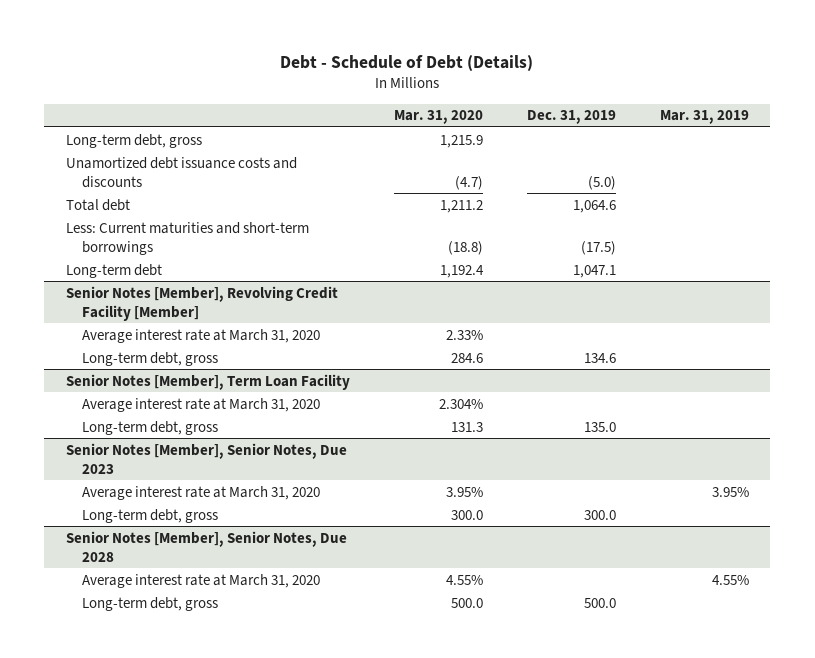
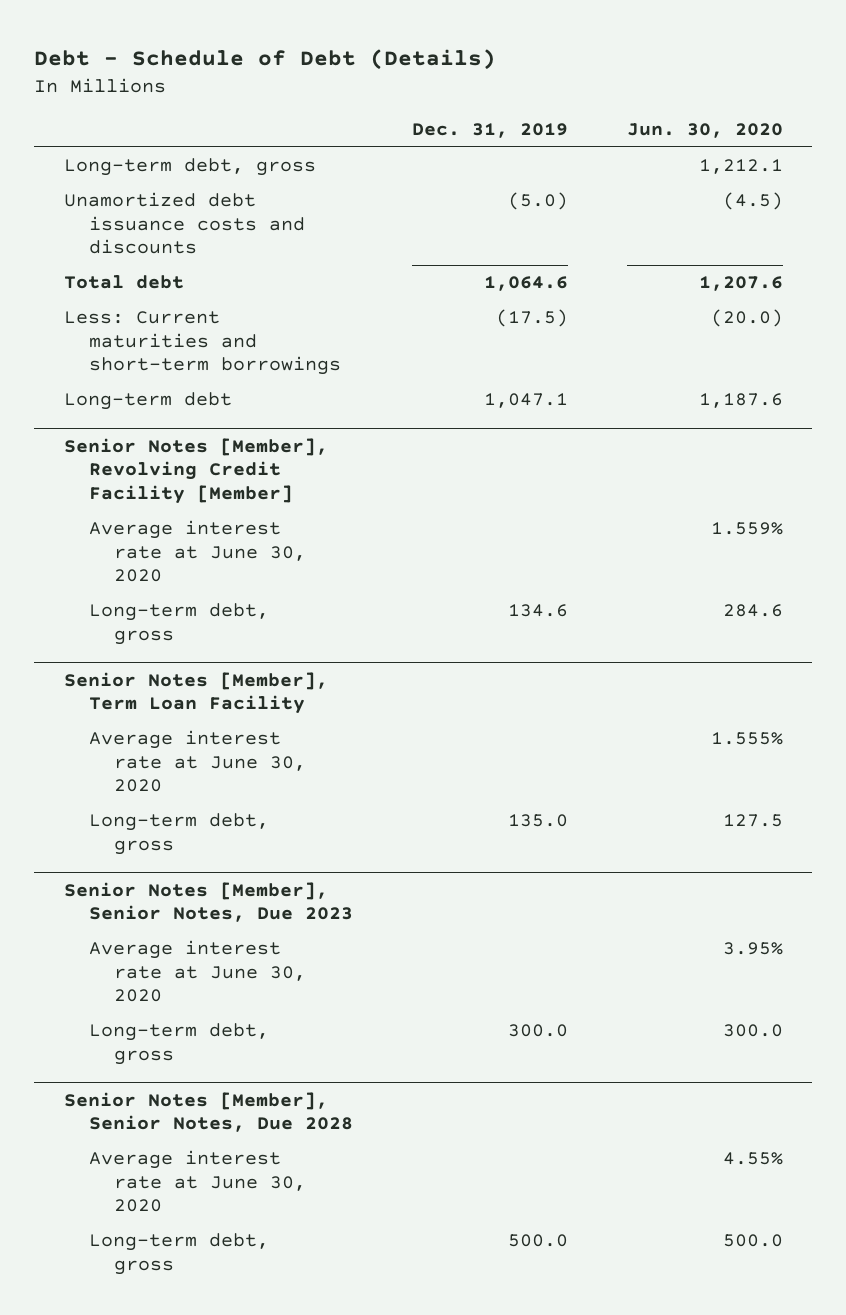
[393,110,483,125] Mar. 31, 2020 -> none
[659,110,749,125] Mar. 31, 2019 -> none
none -> [626,122,783,138] Jun. 30, 2020
[82,328,321,343] Average interest rate at March 31, 2020 -> [88,520,307,583] Average interest rate at June 30, 2020
[82,397,321,412] Average interest rate at March 31, 2020 -> [88,730,307,793] Average interest rate at June 30, 2020
[82,485,321,500] Average interest rate at March 31, 2020 -> [88,940,307,1003] Average interest rate at June 30, 2020
[82,573,321,588] Average interest rate at March 31, 2020 -> [88,1150,307,1213] Average interest rate at June 30, 2020

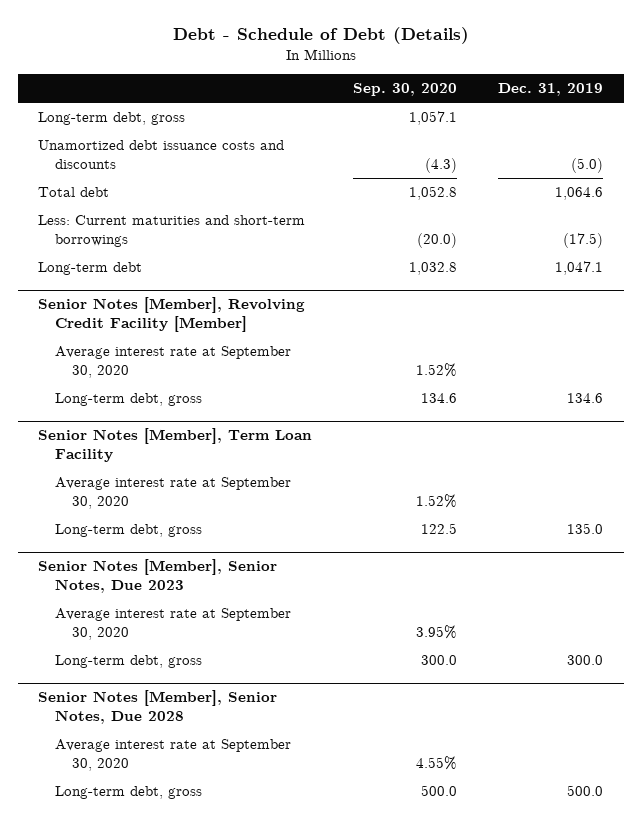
[626,122,783,138] Jun. 30, 2020 -> none
none -> [353,83,458,97] Sep. 30, 2020
[88,520,307,583] Average interest rate at June 30, 2020 -> [55,346,292,378] Average interest rate at September 30, 2020
[88,730,307,793] Average interest rate at June 30, 2020 -> [55,477,292,509] Average interest rate at September 30, 2020
[88,940,307,1003] Average interest rate at June 30, 2020 -> [55,608,292,640] Average interest rate at September 30, 2020
[88,1150,307,1213] Average interest rate at June 30, 2020 -> [55,739,292,771] Average interest rate at September 30, 2020

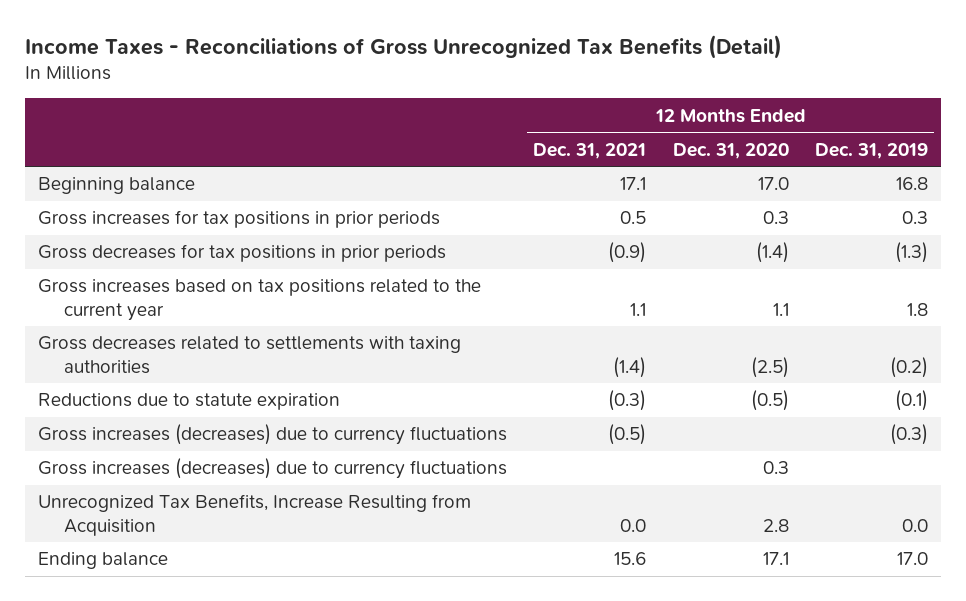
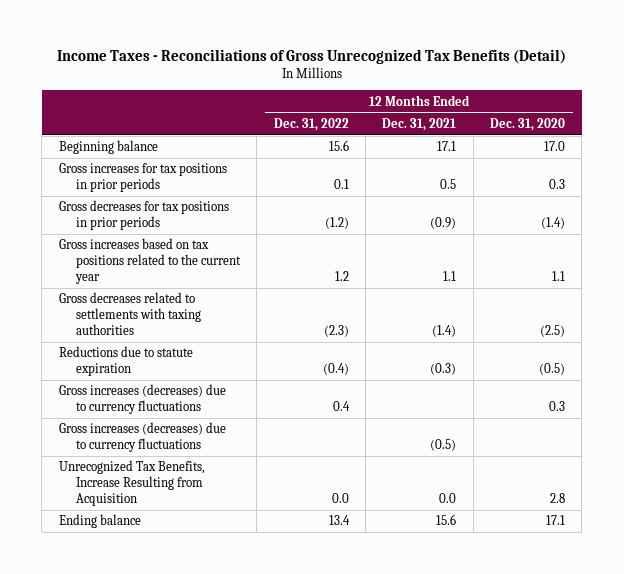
[814,142,928,159] Dec. 31, 2019 -> none
none -> [273,117,349,131] Dec. 31, 2022
[38,424,508,446] Gross increases (decreases) due to currency fluctuations -> [58,422,226,453] Gross increases (decreases) due to currency fluctuations

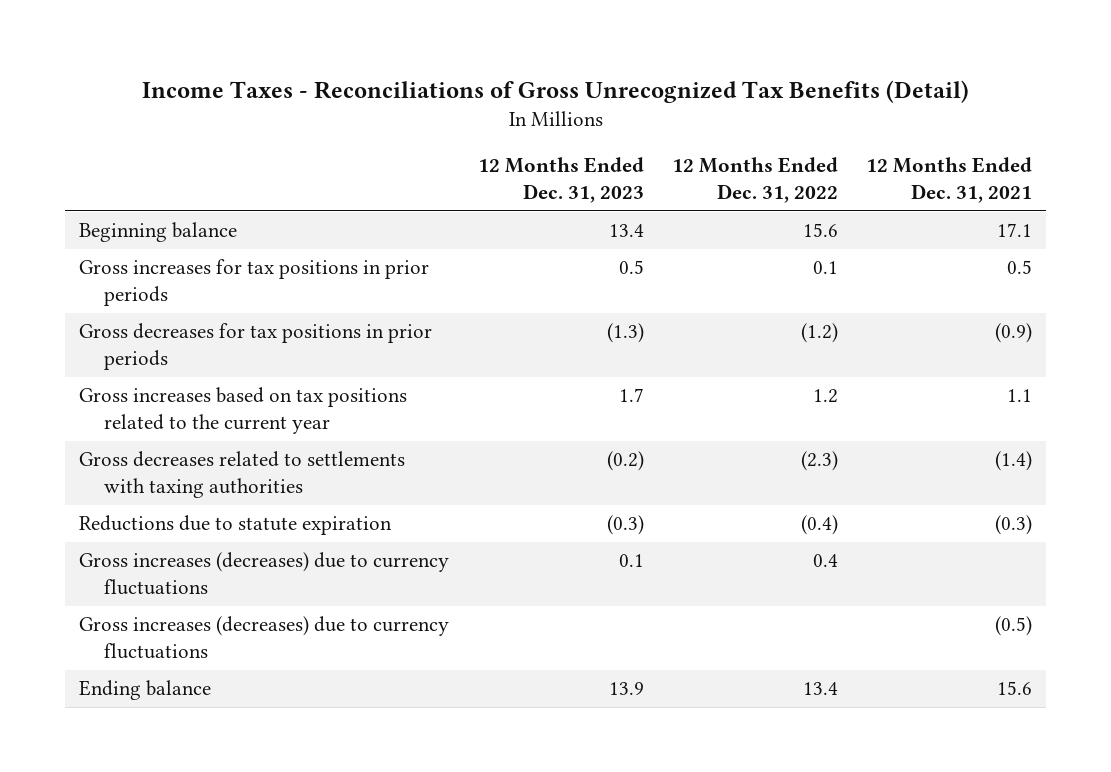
[490,117,566,131] Dec. 31, 2020 -> none
none -> [477,157,644,204] 12 Months Ended Dec. 31, 2023
[58,460,205,507] Unrecognized Tax Benefits, Increase Resulting from Acquisition -> none

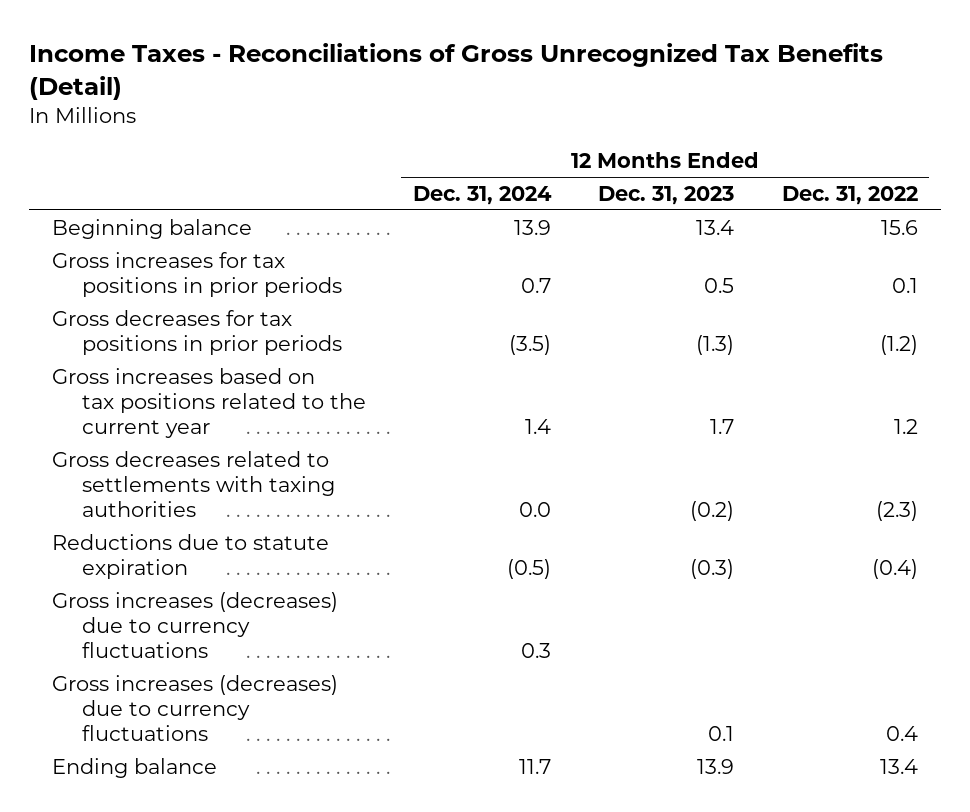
[865,157,1032,204] 12 Months Ended Dec. 31, 2021 -> none
none -> [413,185,553,205] Dec. 31, 2024
[79,552,450,596] Gross increases (decreases) due to currency fluctuations -> [52,674,339,742] Gross increases (decreases) due to currency fluctuations

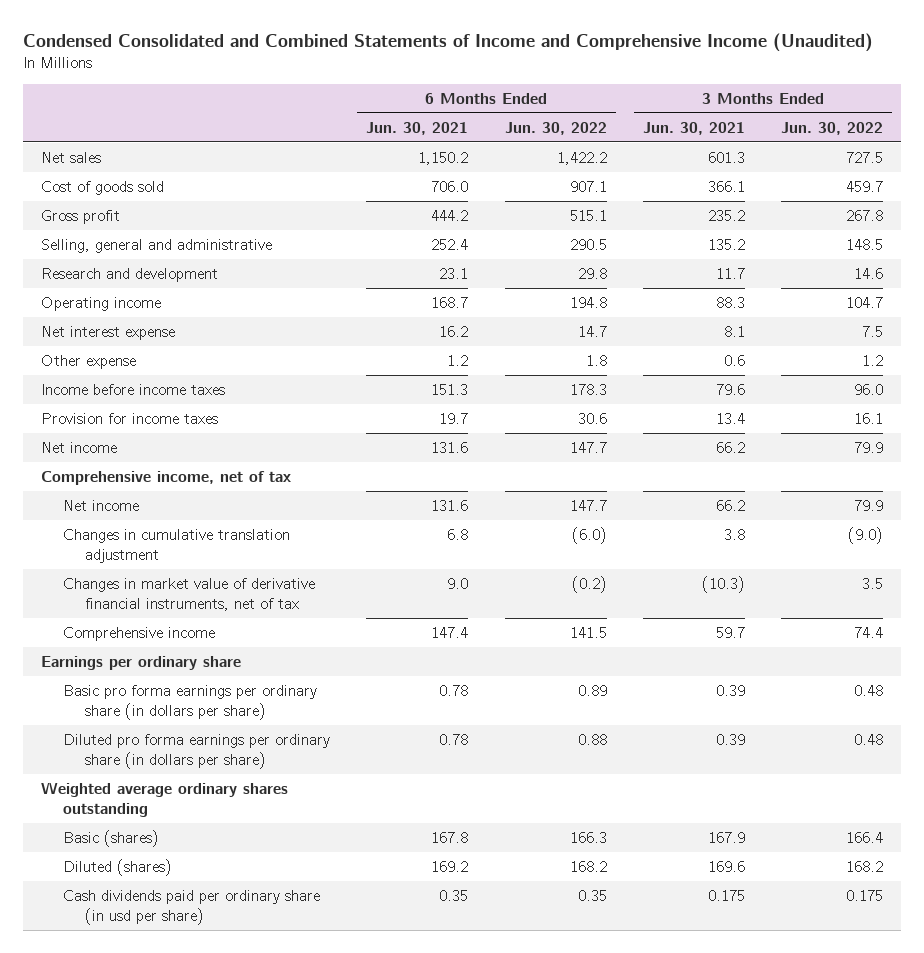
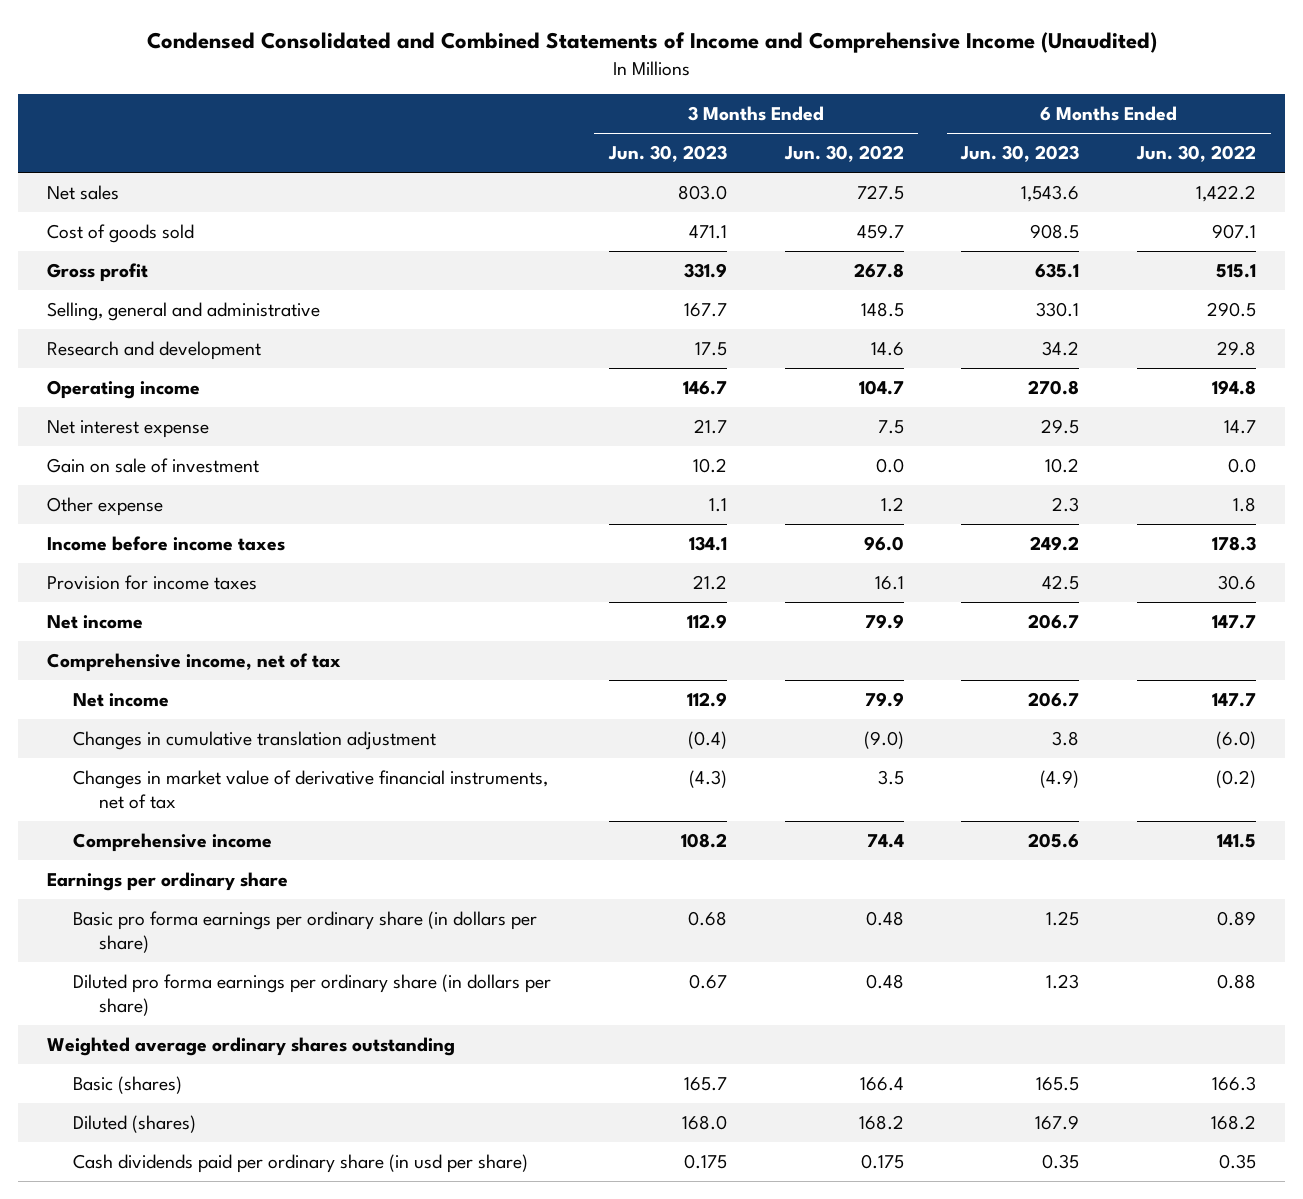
[366,121,469,135] Jun. 30, 2021 -> none
[642,121,745,135] Jun. 30, 2021 -> none
none -> [607,145,727,163] Jun. 30, 2023
none -> [960,145,1080,163] Jun. 30, 2023
none -> [46,457,259,473] Gain on sale of investment

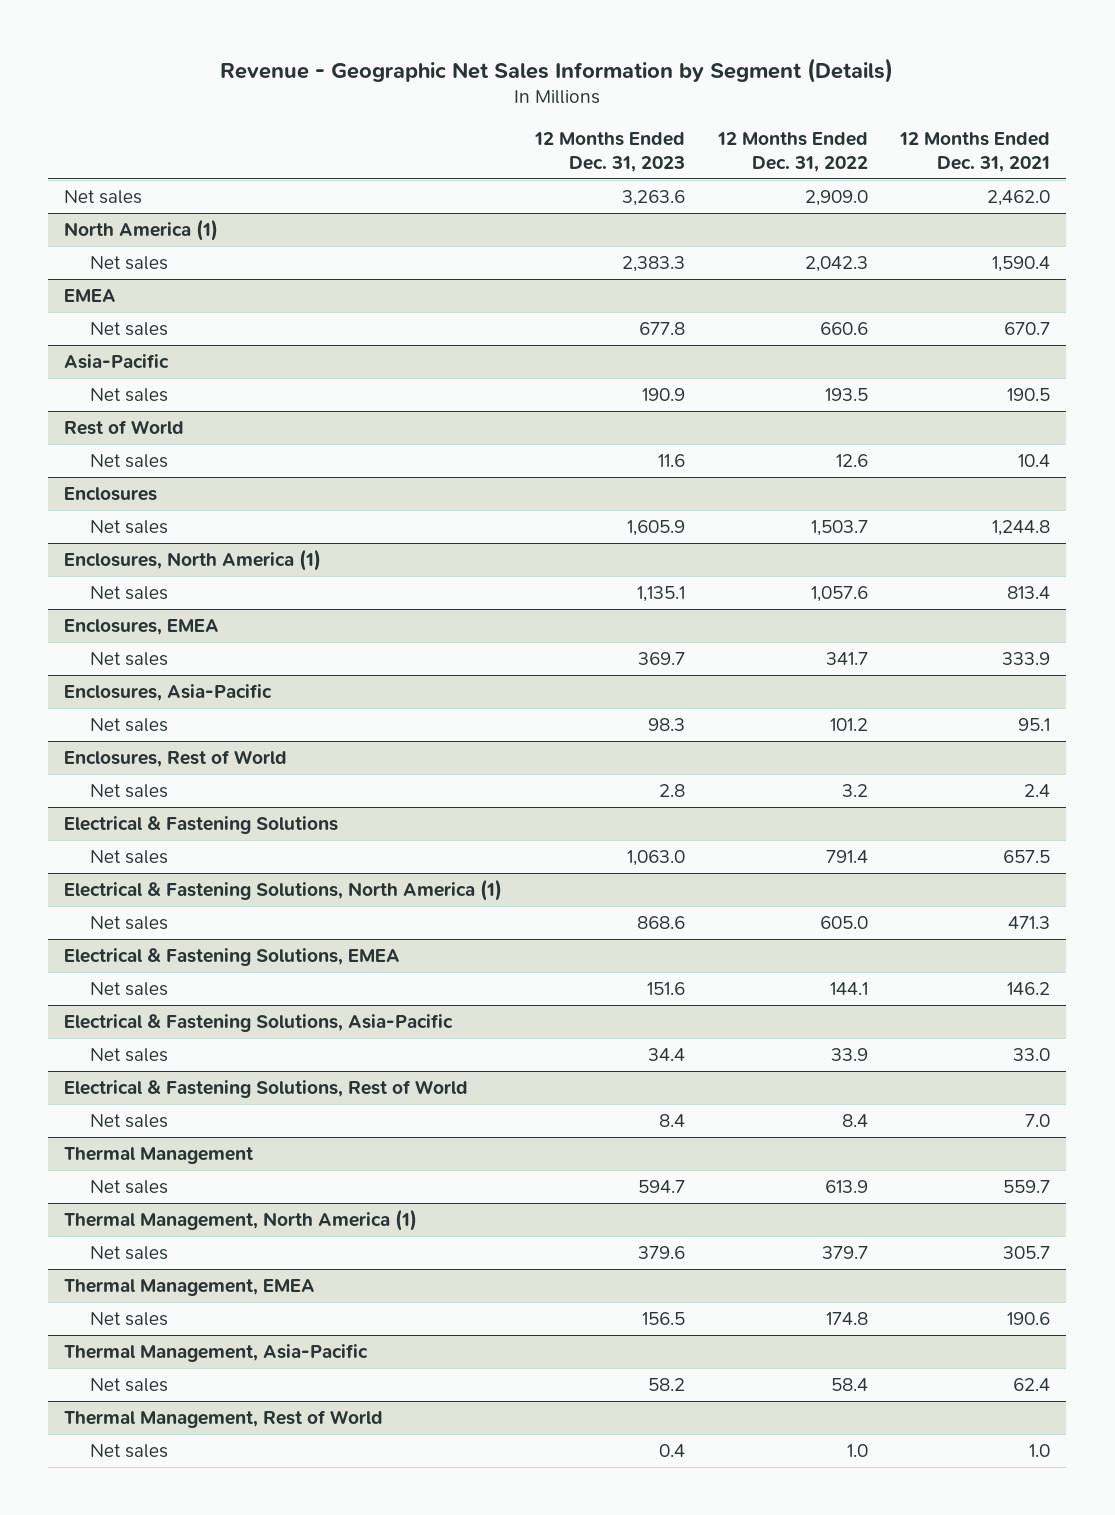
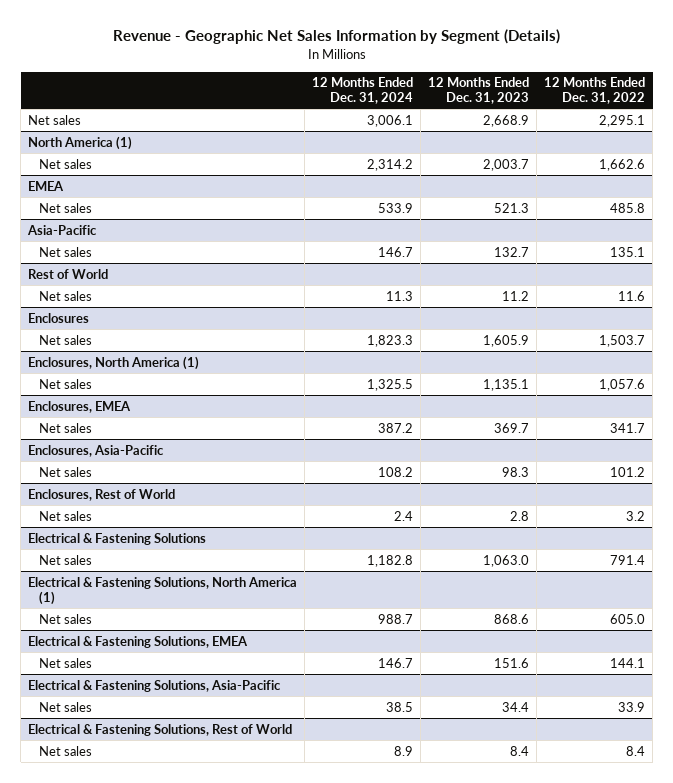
[899,132,1051,172] 12 Months Ended Dec. 31, 2021 -> none
none -> [312,77,414,105] 12 Months Ended Dec. 31, 2024
[621,189,685,206] 3,263.6 -> [483,114,530,127] 2,668.9
[804,189,868,206] 2,909.0 -> [599,114,646,127] 2,295.1
[621,255,685,272] 2,383.3 -> [483,158,530,171] 2,003.7
[804,255,868,272] 2,042.3 -> [599,158,646,171] 1,662.6
[638,321,685,335] 677.8 -> [494,202,530,213] 521.3
[819,321,868,335] 660.6 -> [610,202,646,213] 485.8
[641,387,685,401] 190.9 -> [494,246,530,257] 132.7
[824,387,868,401] 193.5 -> [610,246,646,257] 135.1
[657,453,685,467] 11.6 -> [502,290,530,301] 11.2
[835,453,868,467] 12.6 -> [618,290,646,301] 11.6
[64,1146,254,1164] Thermal Management -> none
[89,1179,168,1194] Net sales -> none
[64,1208,418,1231] Thermal Management, North America (1) -> none
[89,1245,168,1260] Net sales -> none
[64,1278,316,1296] Thermal Management, EMEA -> none
[89,1311,168,1326] Net sales -> none
[64,1343,369,1362] Thermal Management, Asia-Pacific -> none
[89,1377,168,1392] Net sales -> none
[64,1409,384,1428] Thermal Management, Rest of World -> none
[89,1443,168,1458] Net sales -> none

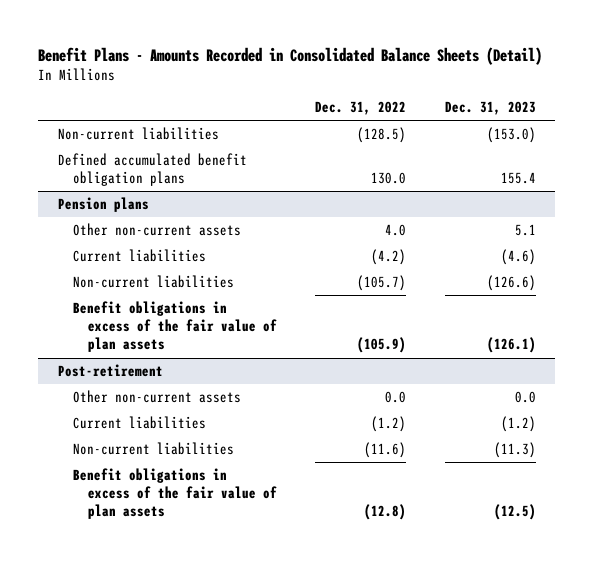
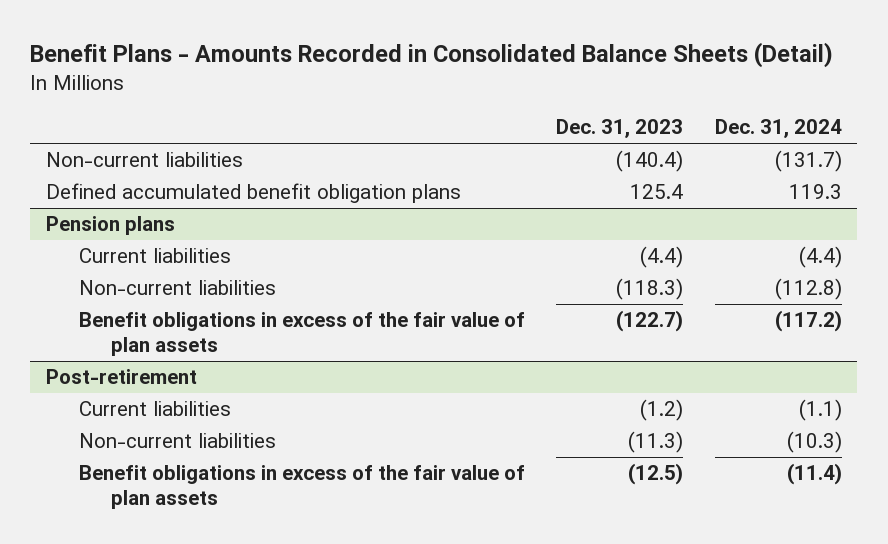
[315,101,407,116] Dec. 31, 2022 -> none
none -> [714,119,842,139] Dec. 31, 2024
[486,127,536,144] (153.0) -> [616,150,684,173] (140.4)
[500,172,536,185] 155.4 -> [630,184,684,200] 125.4
[72,223,241,237] Other non-current assets -> none
[500,249,536,266] (4.6) -> [640,246,684,269] (4.4)
[486,275,536,292] (126.6) -> [616,278,684,301] (118.3)
[486,337,536,354] (126.1) -> [616,310,684,333] (122.7)
[72,390,241,404] Other non-current assets -> none

